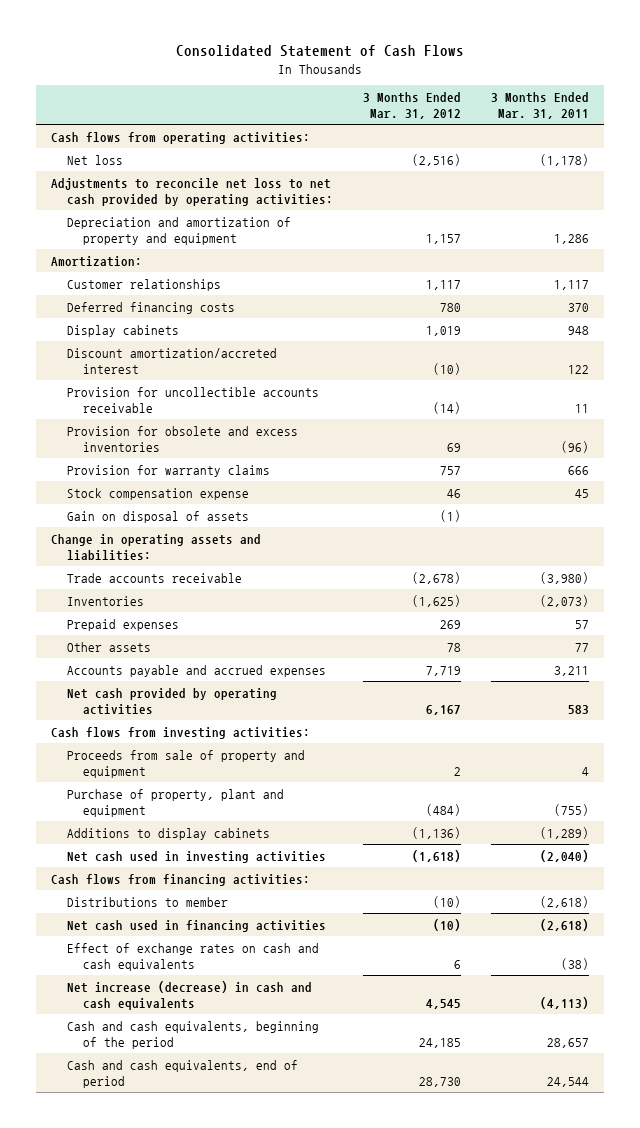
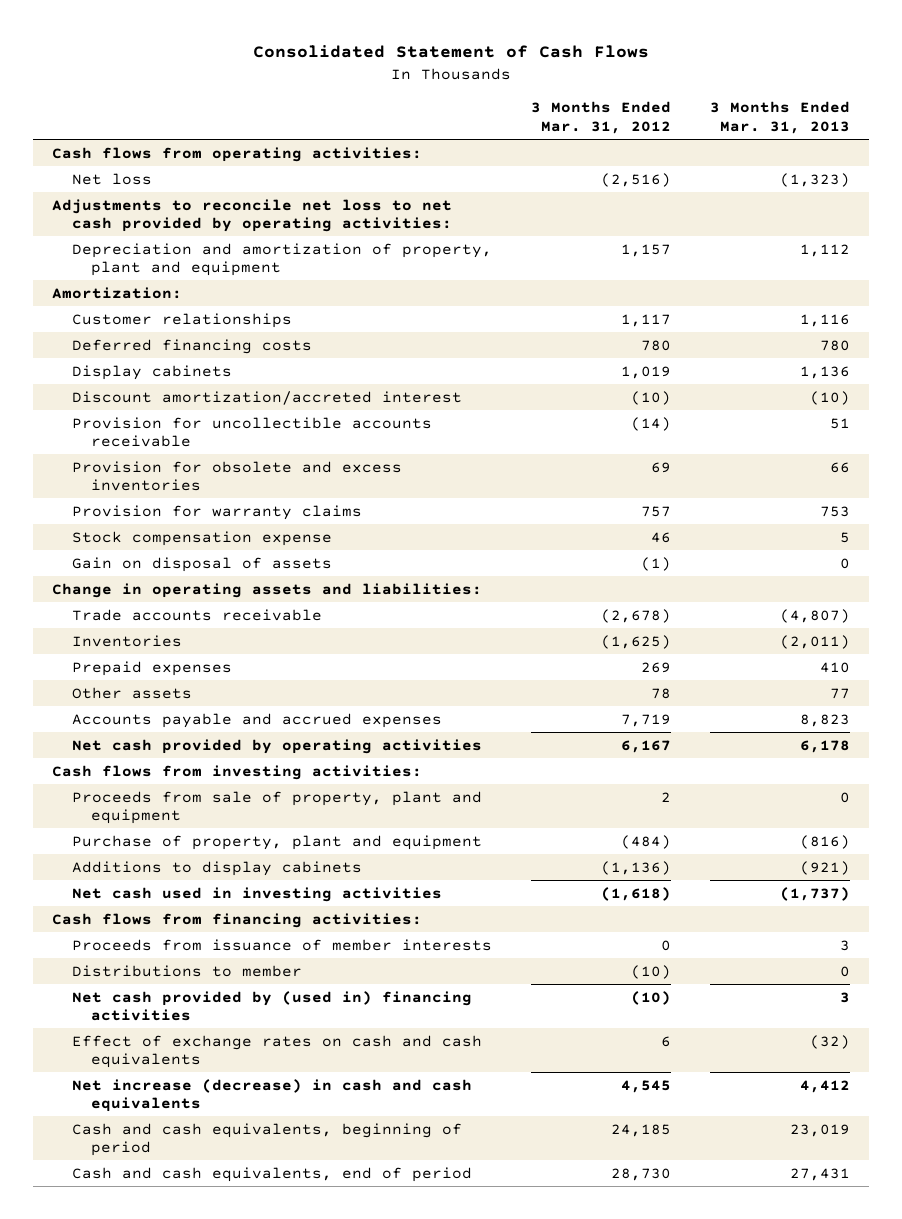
[491,91,590,119] 3 Months Ended Mar. 31, 2011 -> none
none -> [709,101,850,134] 3 Months Ended Mar. 31, 2013
[66,216,291,245] Depreciation and amortization of property and equipment -> [71,242,492,277] Depreciation and amortization of property, plant and equipment
[66,749,305,778] Proceeds from sale of property and equipment -> [71,790,482,825] Proceeds from sale of property, plant and equipment
none -> [71,938,492,951] Proceeds from issuance of member interests
[66,919,326,932] Net cash used in financing activities -> [71,990,472,1022] Net cash provided by (used in) financing activities
[66,1020,319,1049] Cash and cash equivalents, beginning of the period -> [71,1122,462,1157] Cash and cash equivalents, beginning of period

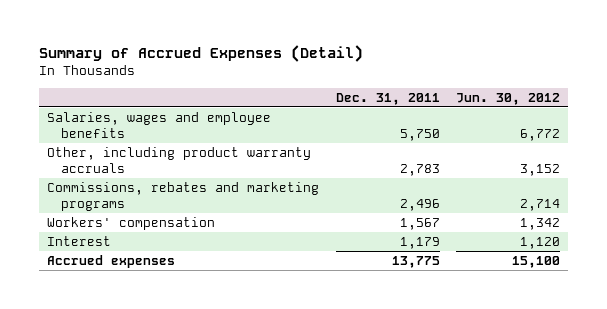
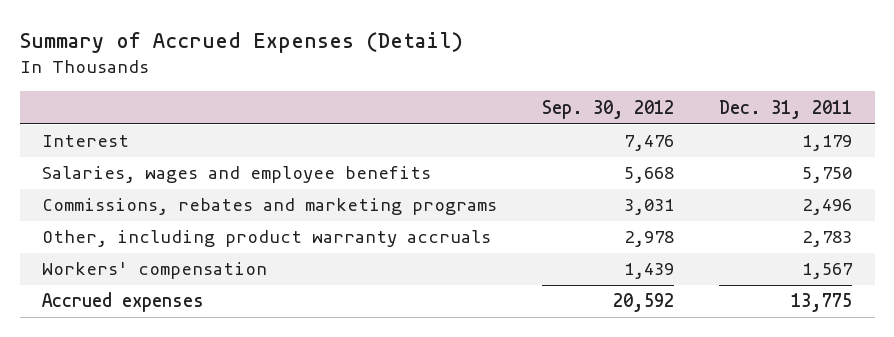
[456,92,561,105] Jun. 30, 2012 -> none
none -> [542,99,675,119] Sep. 30, 2012
[47,235,112,246] Interest -> [42,135,130,148] Interest
[47,146,312,173] Other, including product warranty accruals -> [42,230,492,248] Other, including product warranty accruals

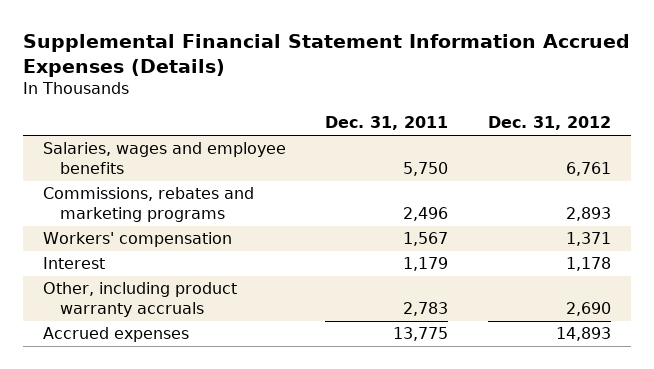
[19,32,463,54] Summary of Accrued Expenses (Detail) -> [23,34,631,77] Supplemental Financial Statement Information Accrued Expenses (Details)
[542,99,675,119] Sep. 30, 2012 -> none
none -> [487,116,611,131] Dec. 31, 2012
[42,135,130,148] Interest -> [43,257,106,270] Interest
[42,230,492,248] Other, including product warranty accruals -> [43,282,238,317] Other, including product warranty accruals

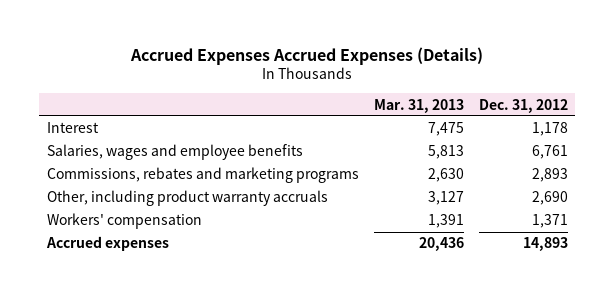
[23,34,631,77] Supplemental Financial Statement Information Accrued Expenses (Details) -> [130,46,484,65] Accrued Expenses Accrued Expenses (Details)
[325,116,449,131] Dec. 31, 2011 -> none
none -> [373,98,464,113] Mar. 31, 2013
[43,257,106,270] Interest -> [46,122,99,134] Interest
[43,232,233,248] Workers' compensation -> [46,213,202,230] Workers' compensation

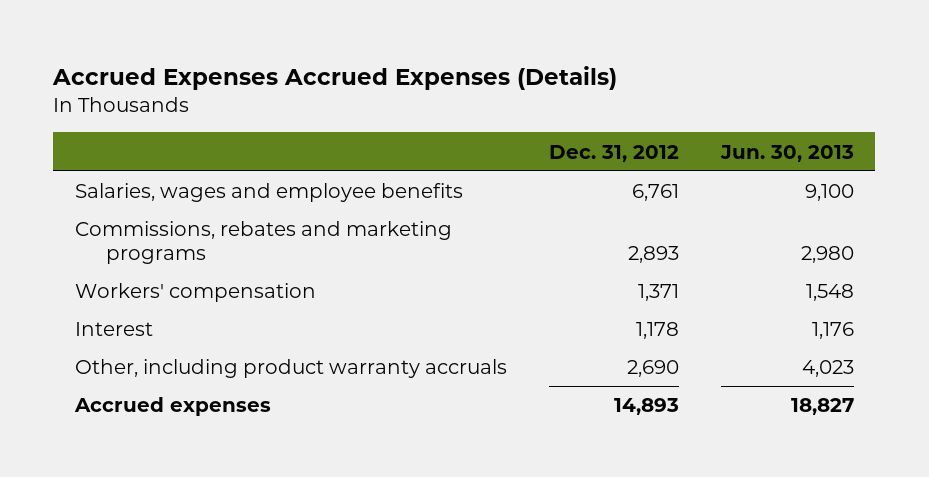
[373,98,464,113] Mar. 31, 2013 -> none
none -> [720,144,855,162] Jun. 30, 2013
[46,122,99,134] Interest -> [74,322,153,337] Interest
[46,190,328,207] Other, including product warranty accruals -> [74,359,507,379] Other, including product warranty accruals

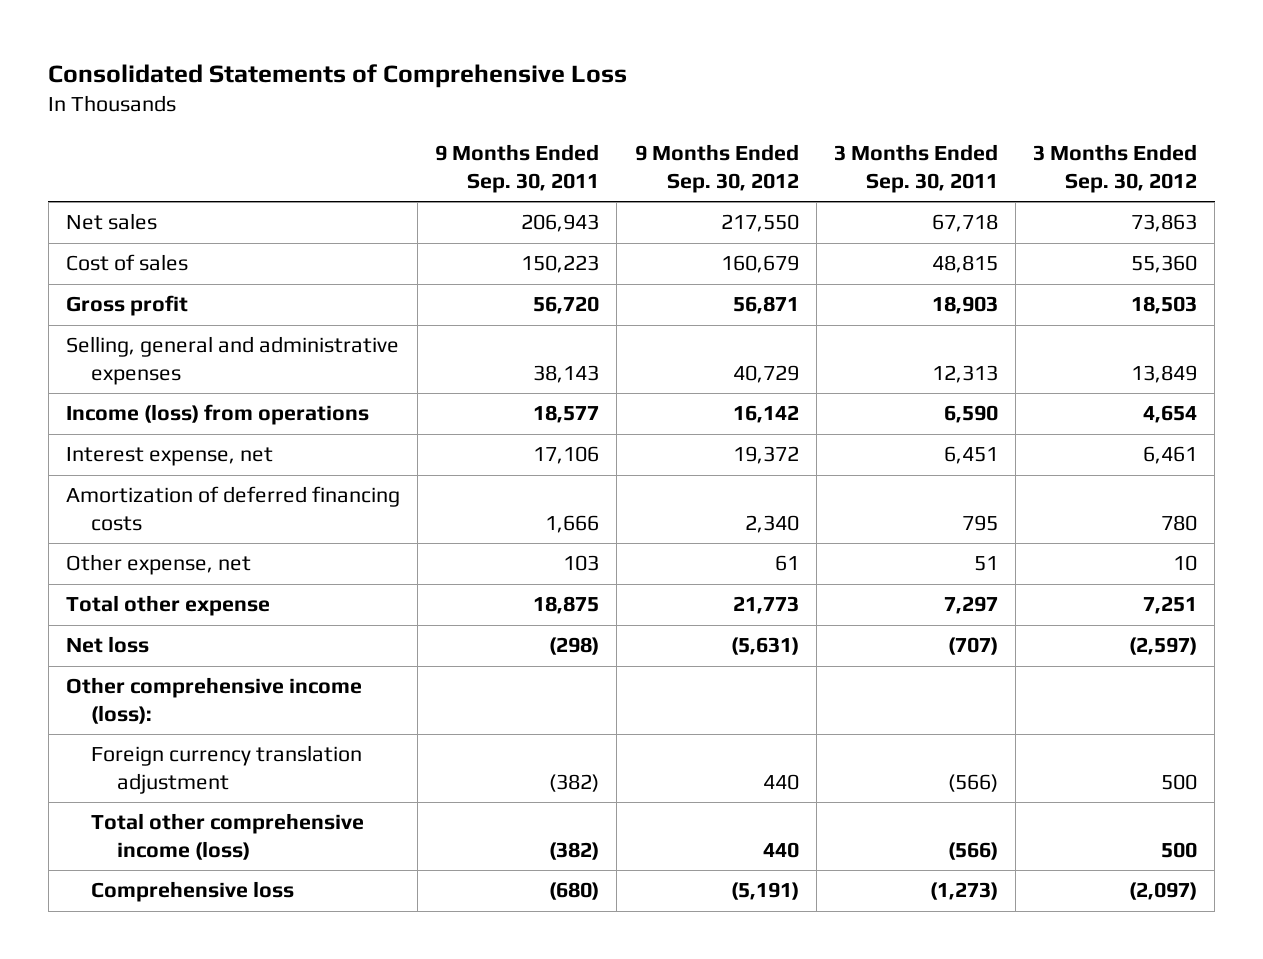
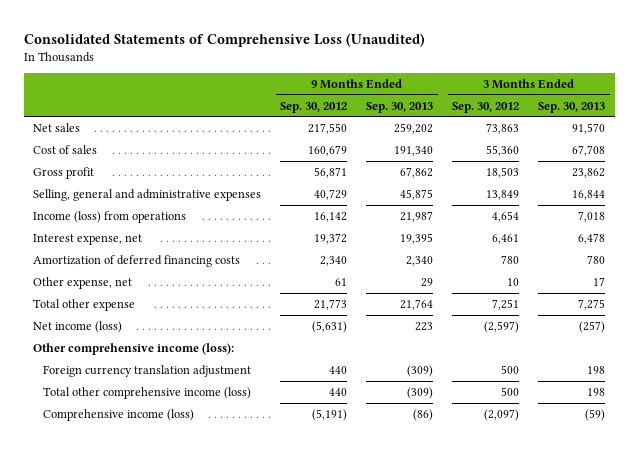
[48,63,628,88] Consolidated Statements of Comprehensive Loss -> [23,32,425,47] Consolidated Statements of Comprehensive Loss (Unaudited)
[435,144,600,193] 9 Months Ended Sep. 30, 2011 -> none
[833,144,998,193] 3 Months Ended Sep. 30, 2011 -> none
none -> [366,101,434,113] Sep. 30, 2013
none -> [538,101,606,113] Sep. 30, 2013
[65,636,149,654] Net loss -> [33,320,123,333] Net income (loss)
[91,881,295,903] Comprehensive loss -> [43,408,195,421] Comprehensive income (loss)

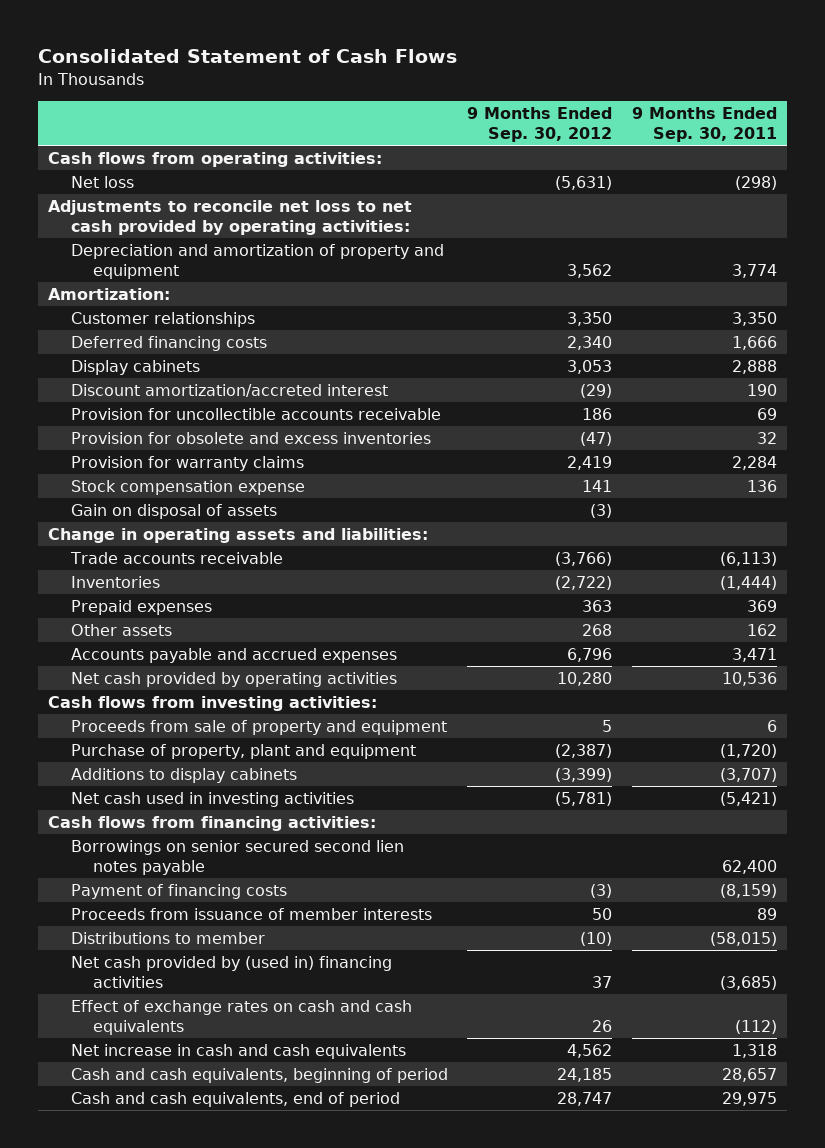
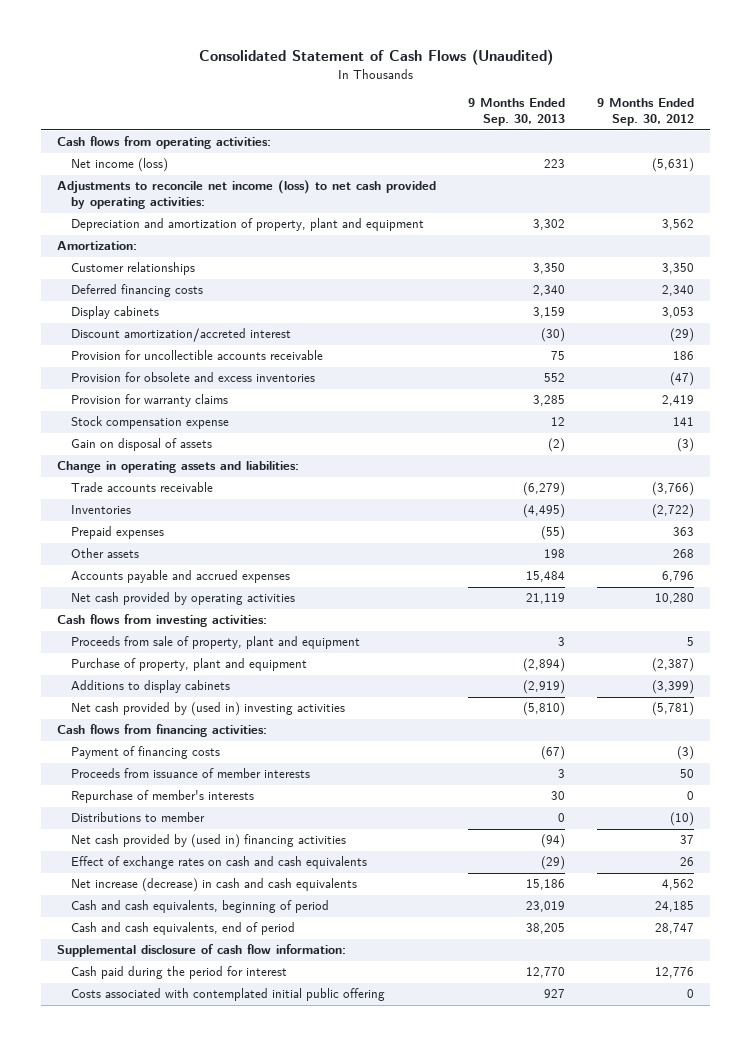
[38,49,458,64] Consolidated Statement of Cash Flows -> [198,49,553,66] Consolidated Statement of Cash Flows (Unaudited)
[632,107,778,142] 9 Months Ended Sep. 30, 2011 -> none
none -> [468,98,566,127] 9 Months Ended Sep. 30, 2013
[70,176,134,189] Net loss -> [70,158,168,173] Net income (loss)
[47,200,412,235] Adjustments to reconcile net loss to net cash provided by operating activities: -> [57,180,437,210] Adjustments to reconcile net income (loss) to net cash provided by operating activities:
[70,244,444,279] Depreciation and amortization of property and equipment -> [70,218,424,232] Depreciation and amortization of property, plant and equipment
[70,720,447,736] Proceeds from sale of property and equipment -> [70,636,360,650] Proceeds from sale of property, plant and equipment
[70,792,354,808] Net cash used in investing activities -> [70,702,345,717] Net cash provided by (used in) investing activities
[70,840,404,875] Borrowings on senior secured second lien notes payable -> none
none -> [70,790,254,804] Repurchase of member's interests
[70,1044,406,1060] Net increase in cash and cash equivalents -> [70,878,357,893] Net increase (decrease) in cash and cash equivalents
none -> [57,944,347,958] Supplemental disclosure of cash flow information:
none -> [70,966,287,980] Cash paid during the period for interest
none -> [70,988,385,1002] Costs associated with contemplated initial public offering

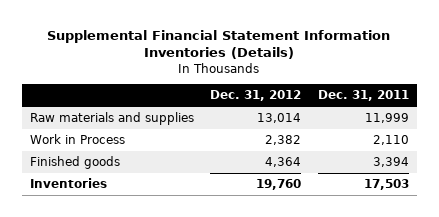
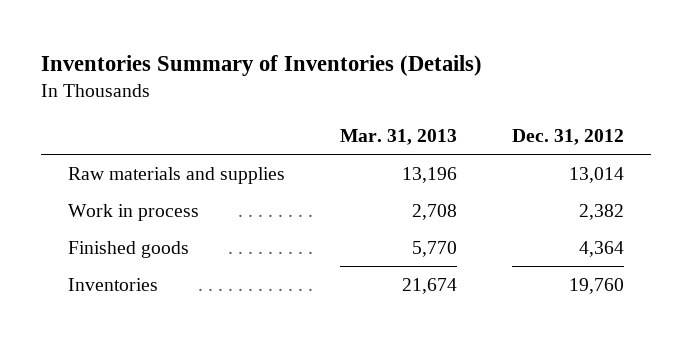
[47,29,391,60] Supplemental Financial Statement Information Inventories (Details) -> [40,55,482,77] Inventories Summary of Inventories (Details)
[317,90,409,102] Dec. 31, 2011 -> none
none -> [339,129,457,146] Mar. 31, 2013
[30,134,126,145] Work in Process -> [68,204,200,222] Work in process

